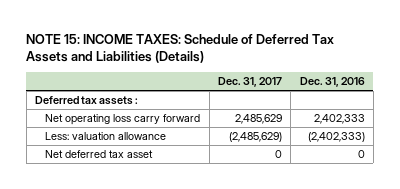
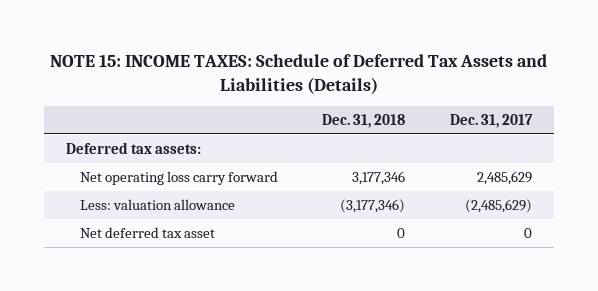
[299,77,365,88] Dec. 31, 2016 -> none
none -> [322,113,406,128] Dec. 31, 2018
[35,95,139,105] Deferred tax assets : -> [66,142,202,155] Deferred tax assets:

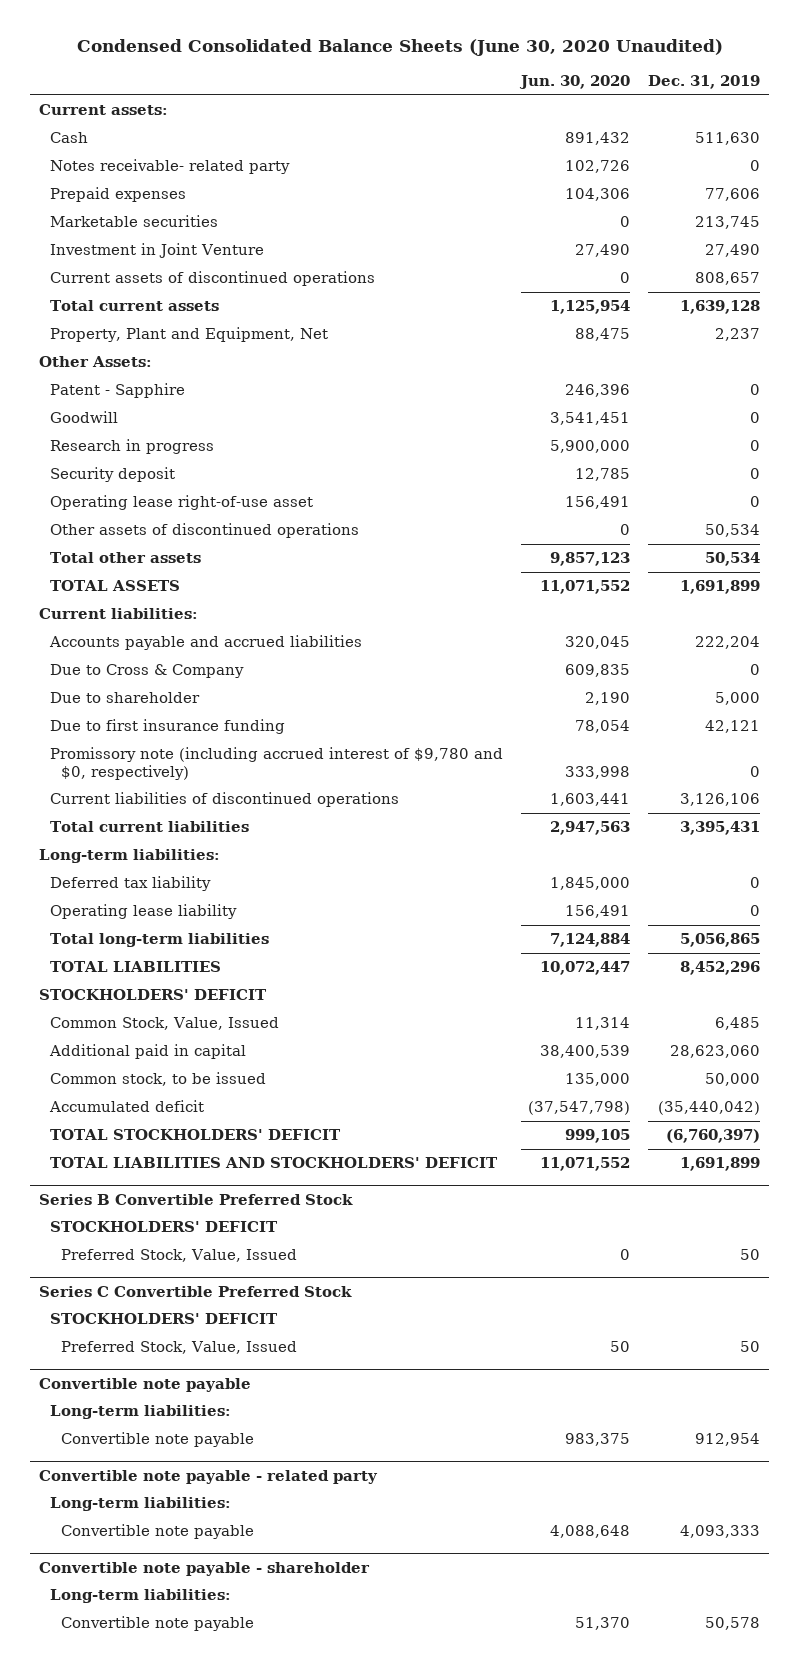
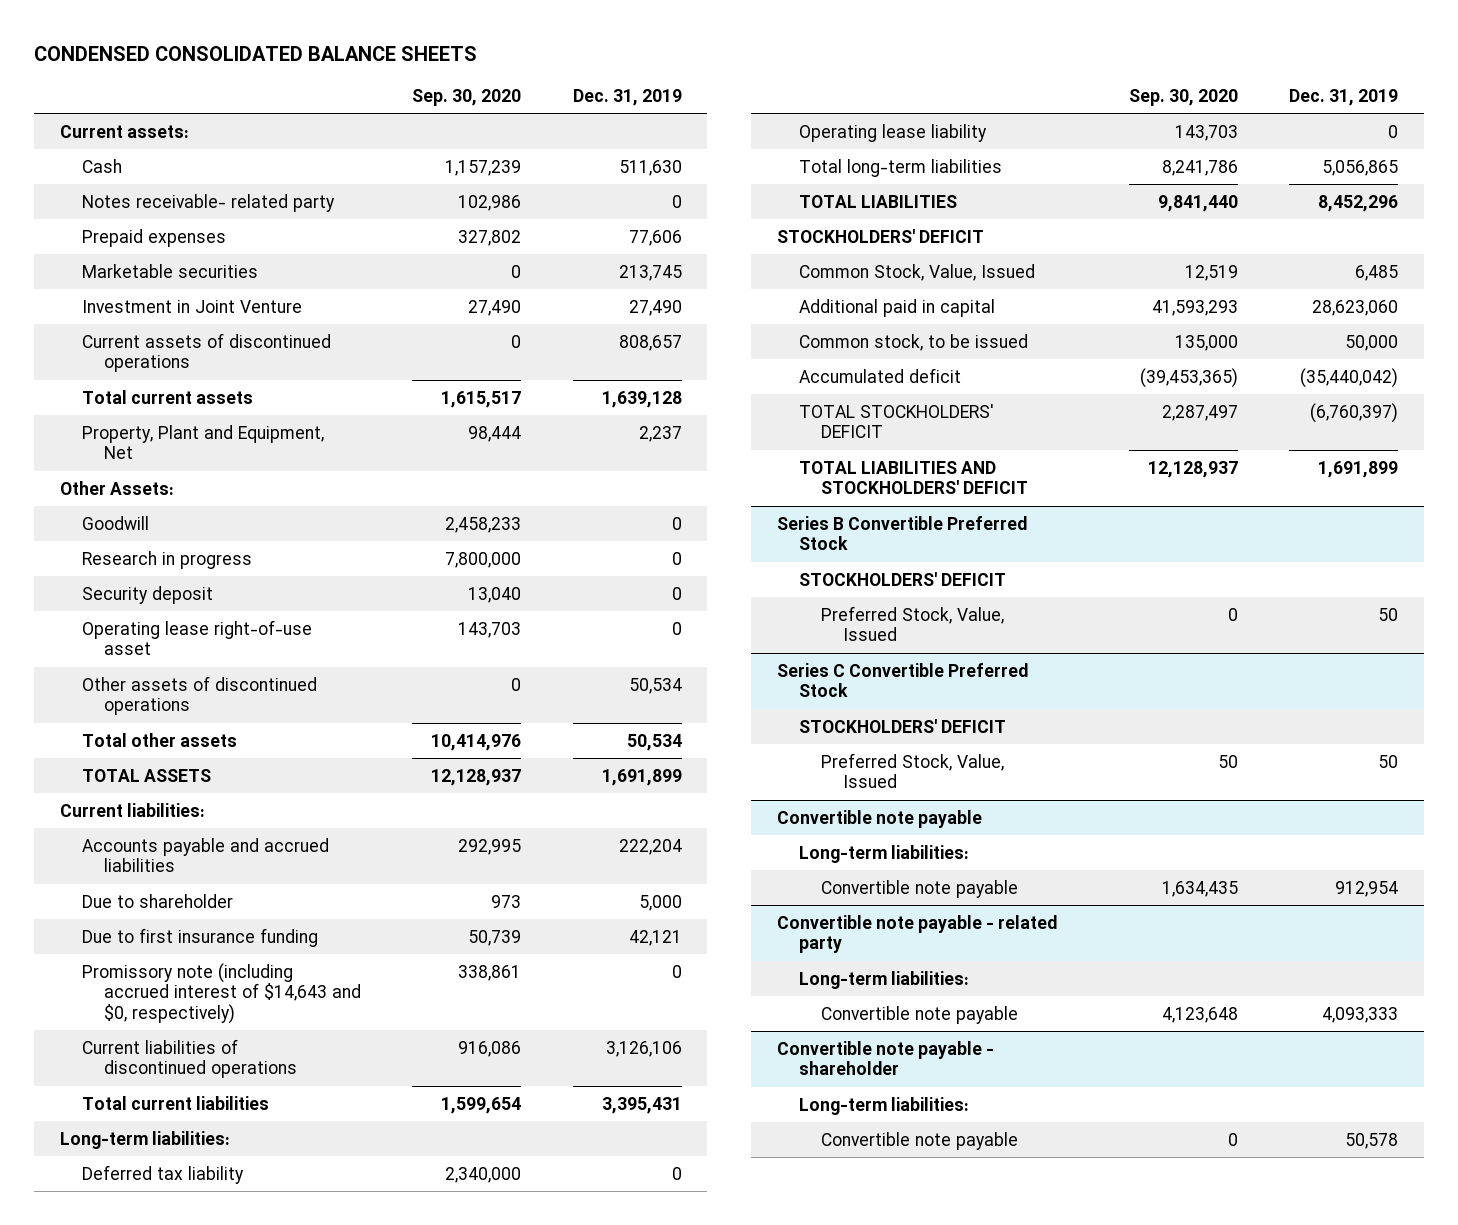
[76,39,723,57] Condensed Consolidated Balance Sheets (June 30, 2020 Unaudited) -> [34,46,478,62] CONDENSED CONSOLIDATED BALANCE SHEETS
[519,74,631,89] Jun. 30, 2020 -> none
none -> [412,89,522,107] Sep. 30, 2020
[49,383,185,399] Patent - Sapphire -> none
[49,664,244,679] Due to Cross & Company -> none
[49,747,503,780] Promissory note (including accrued interest of $9,780 and $0, respectively) -> [81,962,361,1025] Promissory note (including accrued interest of $14,643 and $0, respectively)

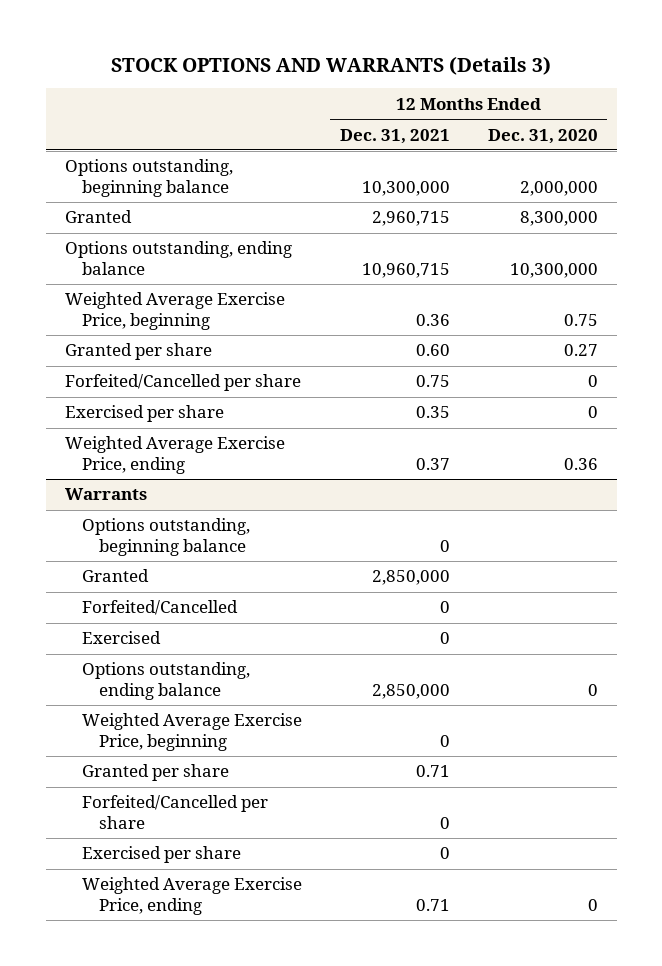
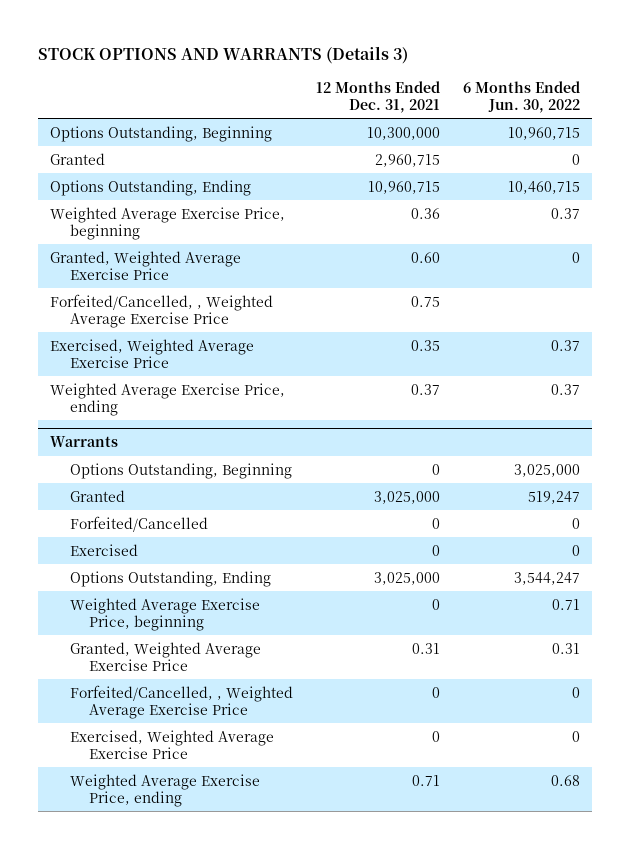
[487,128,598,144] Dec. 31, 2020 -> none
none -> [463,80,581,113] 6 Months Ended Jun. 30, 2022
[64,159,233,198] Options outstanding, beginning balance -> [50,125,273,142] Options Outstanding, Beginning
[64,241,292,276] Options outstanding, ending balance -> [50,179,252,196] Options Outstanding, Ending
[64,343,212,361] Granted per share -> [50,250,242,280] Granted, Weighted Average Exercise Price
[64,374,301,392] Forfeited/Cancelled per share -> [50,293,274,328] Forfeited/Cancelled, , Weighted Average Exercise Price
[64,405,224,423] Exercised per share -> [50,338,255,368] Exercised, Weighted Average Exercise Price
[81,518,250,557] Options outstanding, beginning balance -> [69,462,292,479] Options Outstanding, Beginning
[371,570,450,586] 2,850,000 -> [373,490,440,504] 3,025,000
[81,662,250,701] Options outstanding, ending balance -> [69,570,271,587] Options Outstanding, Ending
[371,684,450,700] 2,850,000 -> [373,571,440,585] 3,025,000
[81,764,229,782] Granted per share -> none
none -> [69,641,261,671] Granted, Weighted Average Exercise Price
[81,795,268,830] Forfeited/Cancelled per share -> [69,684,293,719] Forfeited/Cancelled, , Weighted Average Exercise Price
[81,846,241,864] Exercised per share -> [69,729,274,759] Exercised, Weighted Average Exercise Price

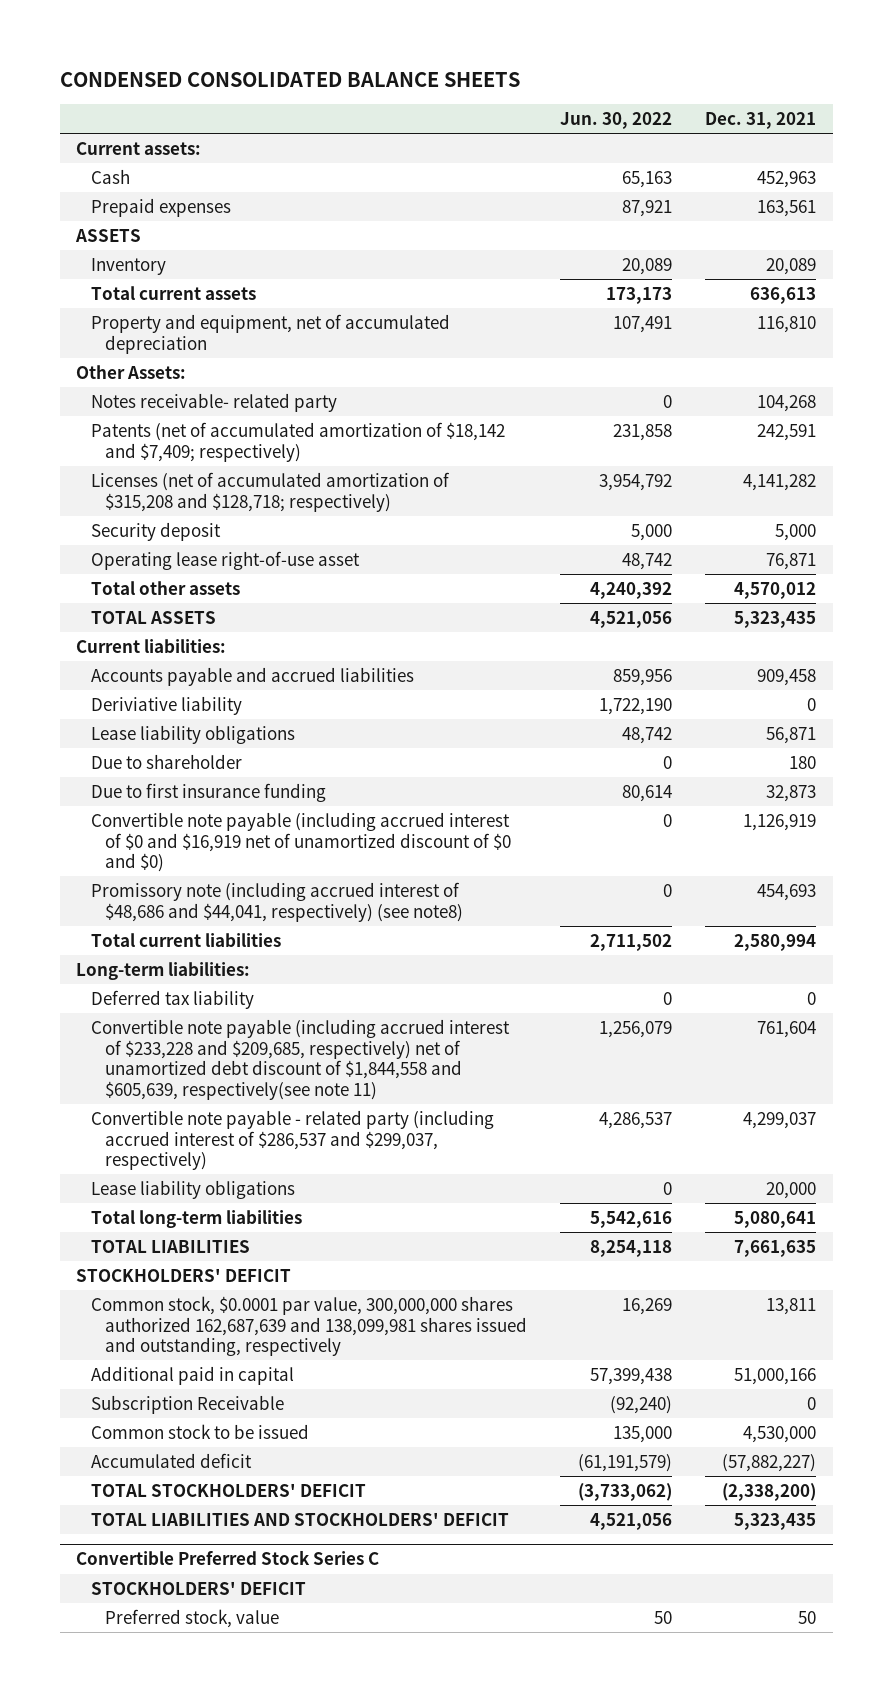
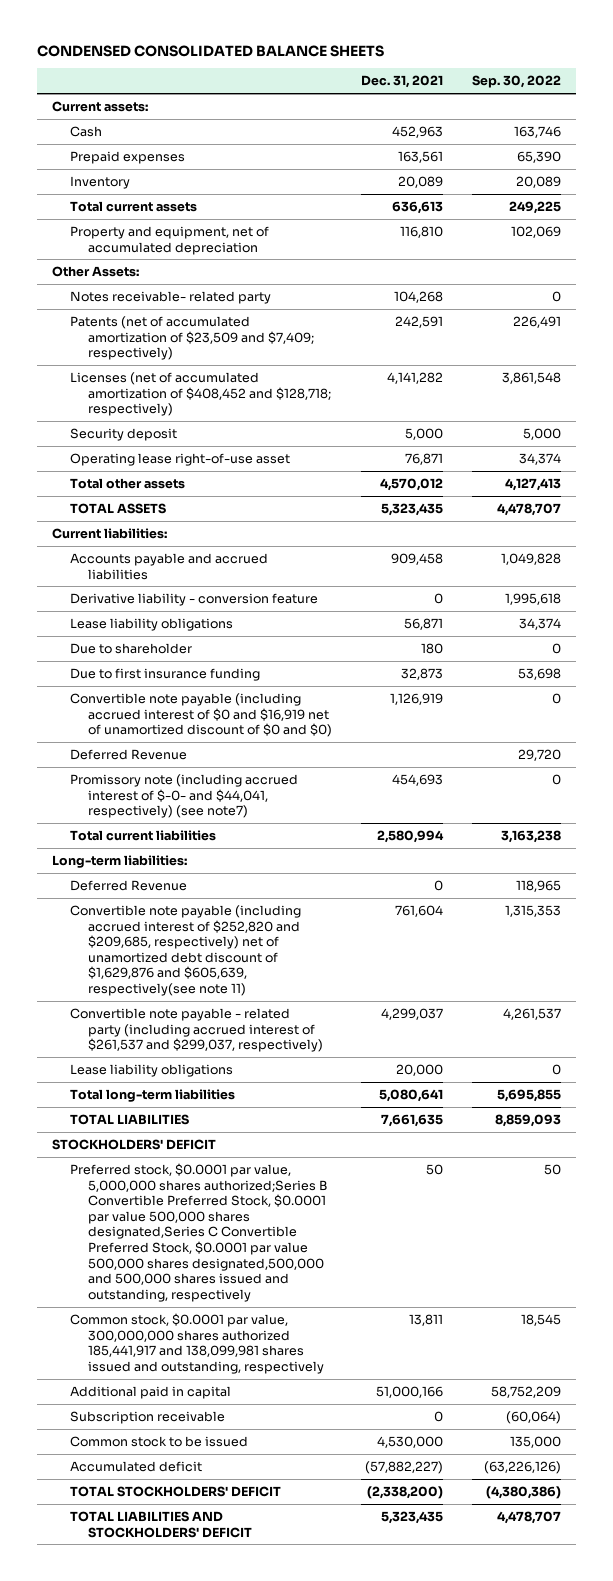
[560,111,673,129] Jun. 30, 2022 -> none
none -> [472,75,562,89] Sep. 30, 2022
[75,228,142,242] ASSETS -> none
[90,421,505,462] Patents (net of accumulated amortization of $18,142 and $7,409; respectively) -> [69,315,314,361] Patents (net of accumulated amortization of $23,509 and $7,409; respectively)
[90,471,450,512] Licenses (net of accumulated amortization of $315,208 and $128,718; respectively) -> [69,371,331,417] Licenses (net of accumulated amortization of $408,452 and $128,718; respectively)
[90,695,242,715] Deriviative liability -> none
none -> [69,592,318,606] Derivative liability - conversion feature
none -> [69,748,187,760] Deferred Revenue
[90,881,464,922] Promissory note (including accrued interest of $48,686 and $44,041, respectively) (see note8) -> [69,773,298,819] Promissory note (including accrued interest of $-0- and $44,041, respectively) (see note7)
[90,989,254,1009] Deferred tax liability -> none
none -> [69,879,187,891] Deferred Revenue
[90,1018,510,1100] Convertible note payable (including accrued interest of $233,228 and $209,685, respectively) net of unamortized debt discount of $1,844,558 and $605,639, respectively(see note 11) -> [69,904,301,997] Convertible note payable (including accrued interest of $252,820 and $209,685, respectively) net of unamortized debt discount of $1,629,876 and $605,639, respectively(see note 11)
[90,1109,494,1171] Convertible note payable - related party (including accrued interest of $286,537 and $299,037, respectively) -> [69,1007,323,1053] Convertible note payable - related party (including accrued interest of $261,537 and $299,037, respectively)
none -> [69,1162,328,1302] Preferred stock, $0.0001 par value, 5,000,000 shares authorized;Series B Convertible Preferred Stock, $0.0001 par value 500,000 shares designated,Series C Convertible Preferred Stock, $0.0001 par value 500,000 shares designated,500,000 and 500,000 shares issued and outstanding, respectively
[90,1295,528,1357] Common stock, $0.0001 par value, 300,000,000 shares authorized 162,687,639 and 138,099,981 shares issued and outstanding, respectively -> [69,1312,324,1374] Common stock, $0.0001 par value, 300,000,000 shares authorized 185,441,917 and 138,099,981 shares issued and outstanding, respectively
[90,1394,284,1414] Subscription Receivable -> [69,1410,225,1424] Subscription receivable
[76,1550,380,1566] Convertible Preferred Stock Series C -> none
[90,1580,306,1595] STOCKHOLDERS' DEFICIT -> none
[105,1608,280,1628] Preferred stock, value -> none

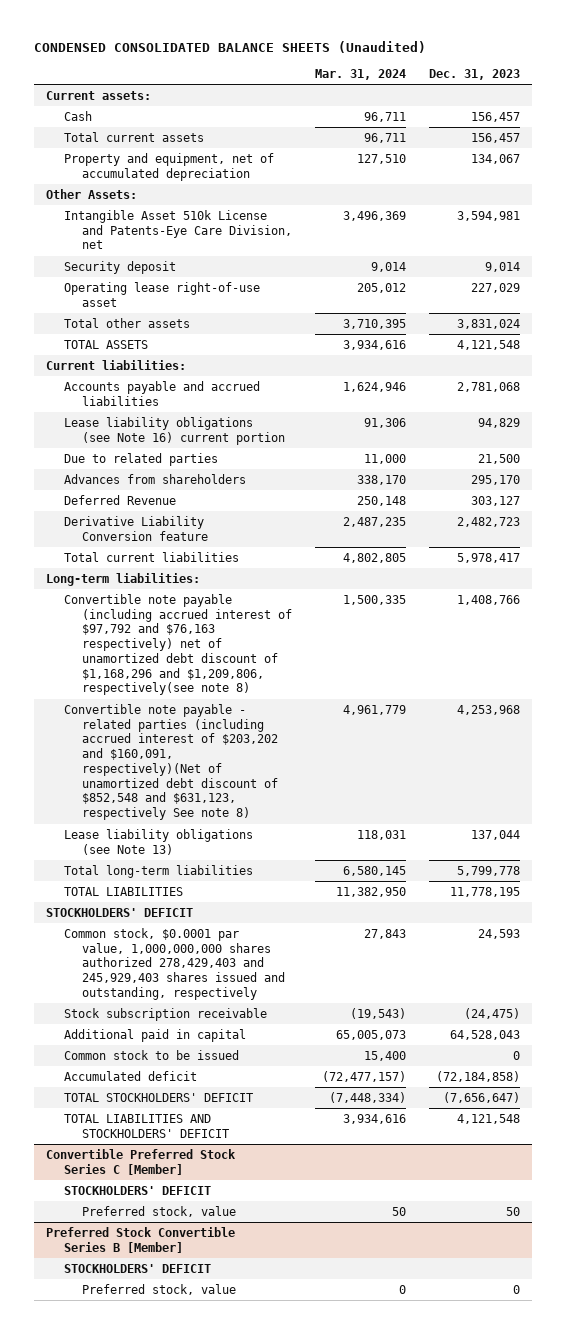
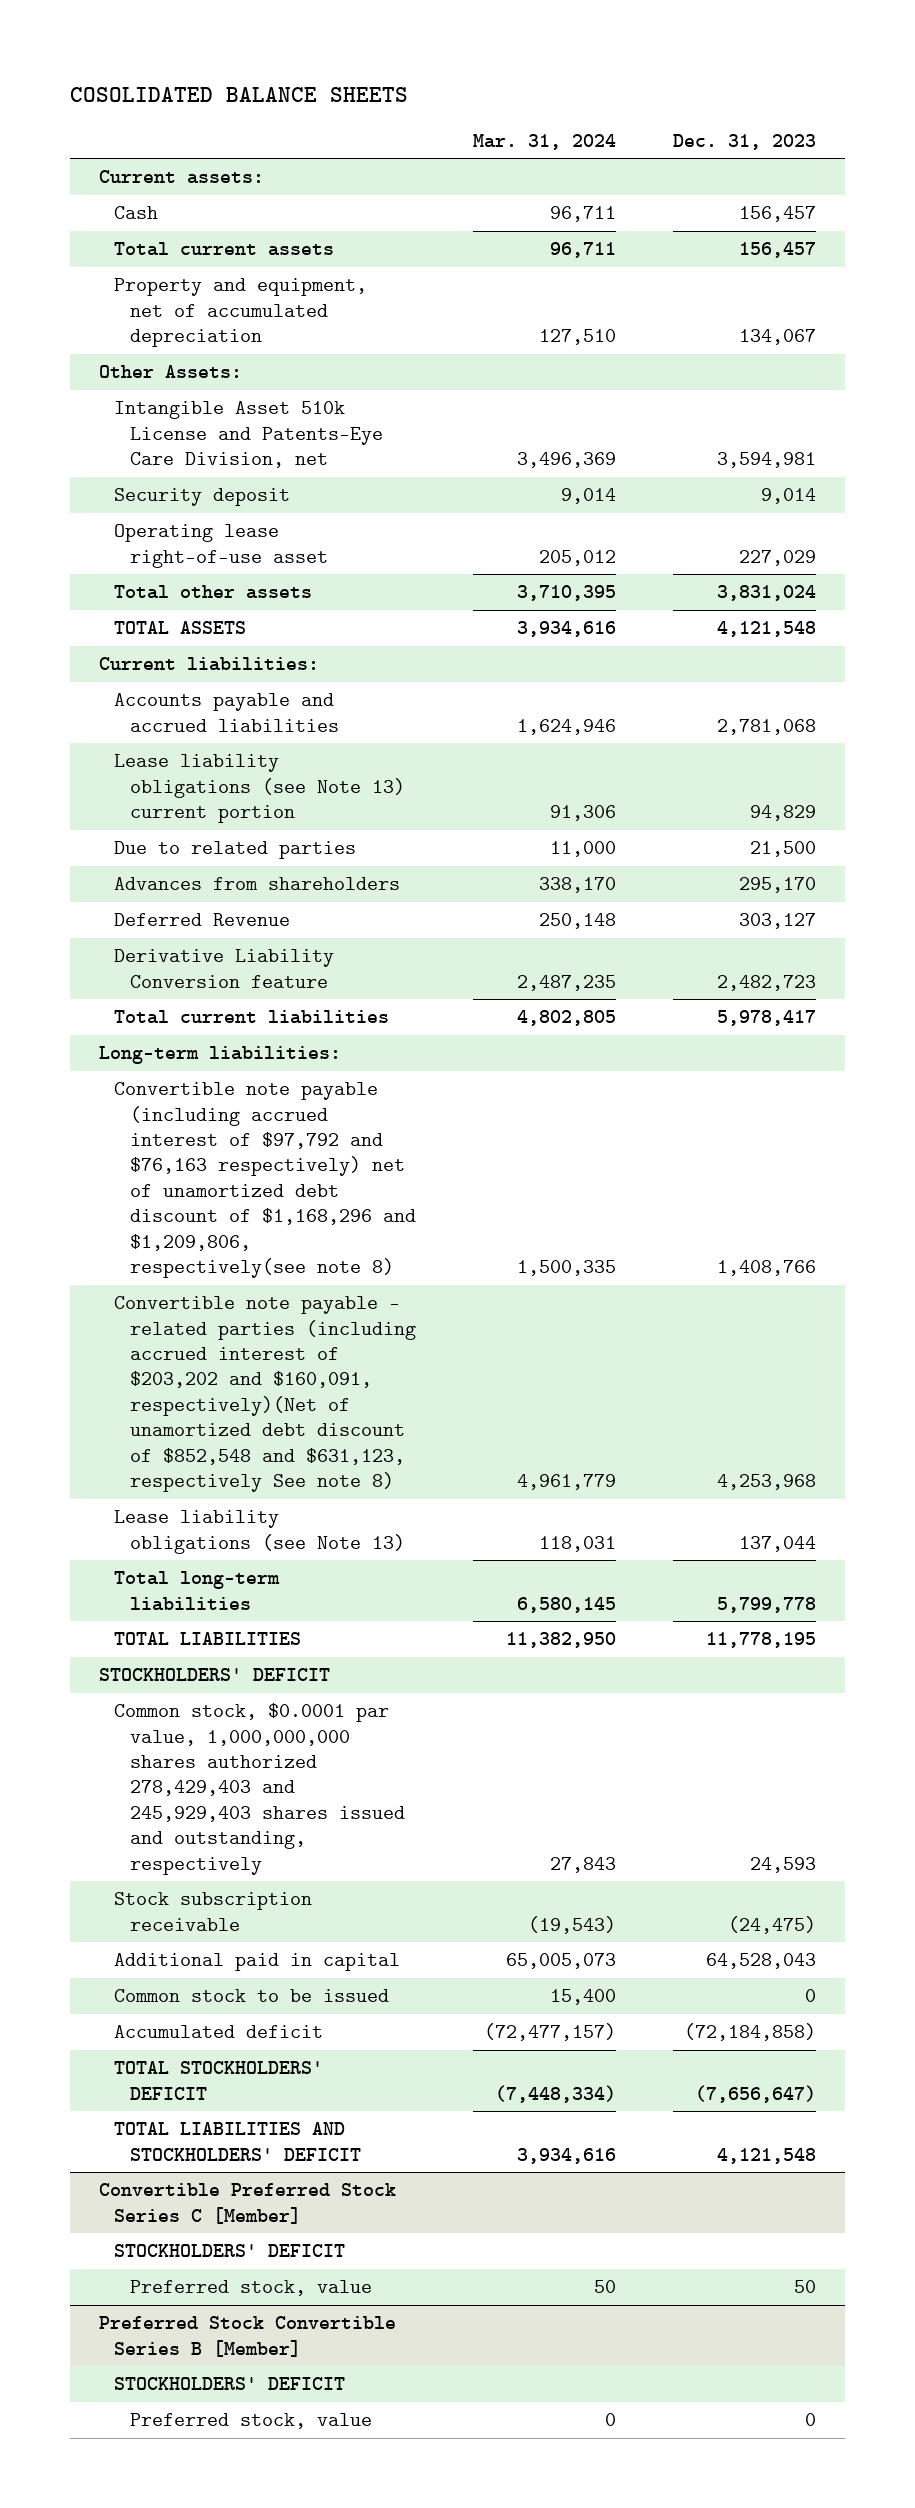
[33,40,426,53] CONDENSED CONSOLIDATED BALANCE SHEETS (Unaudited) -> [69,86,408,102] COSOLIDATED BALANCE SHEETS
[63,416,285,445] Lease liability obligations (see Note 16) current portion -> [114,754,406,823] Lease liability obligations (see Note 13) current portion

